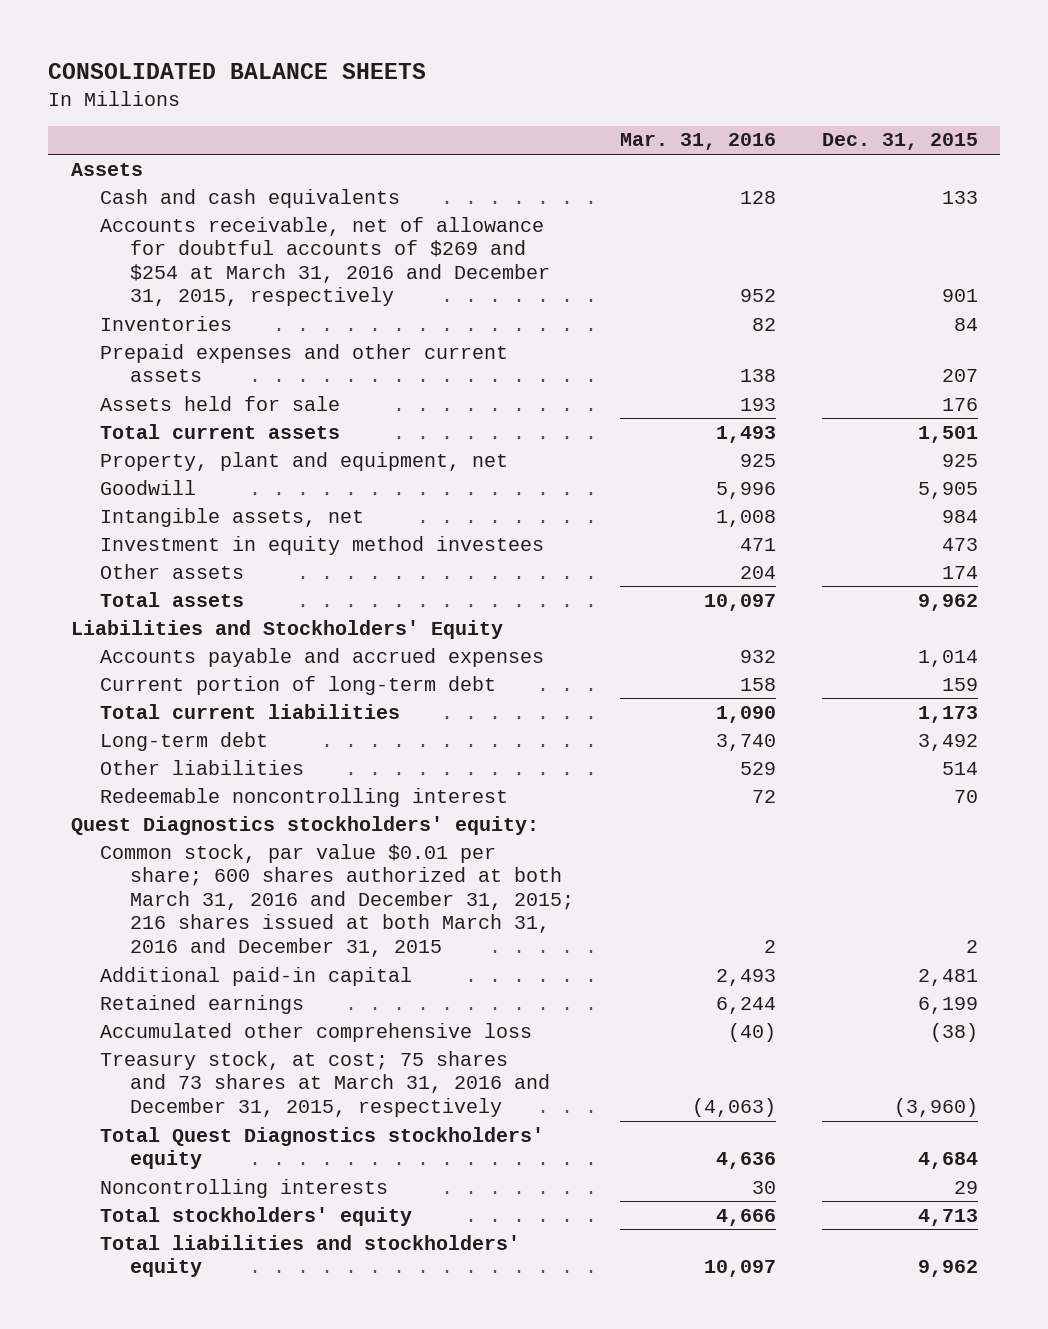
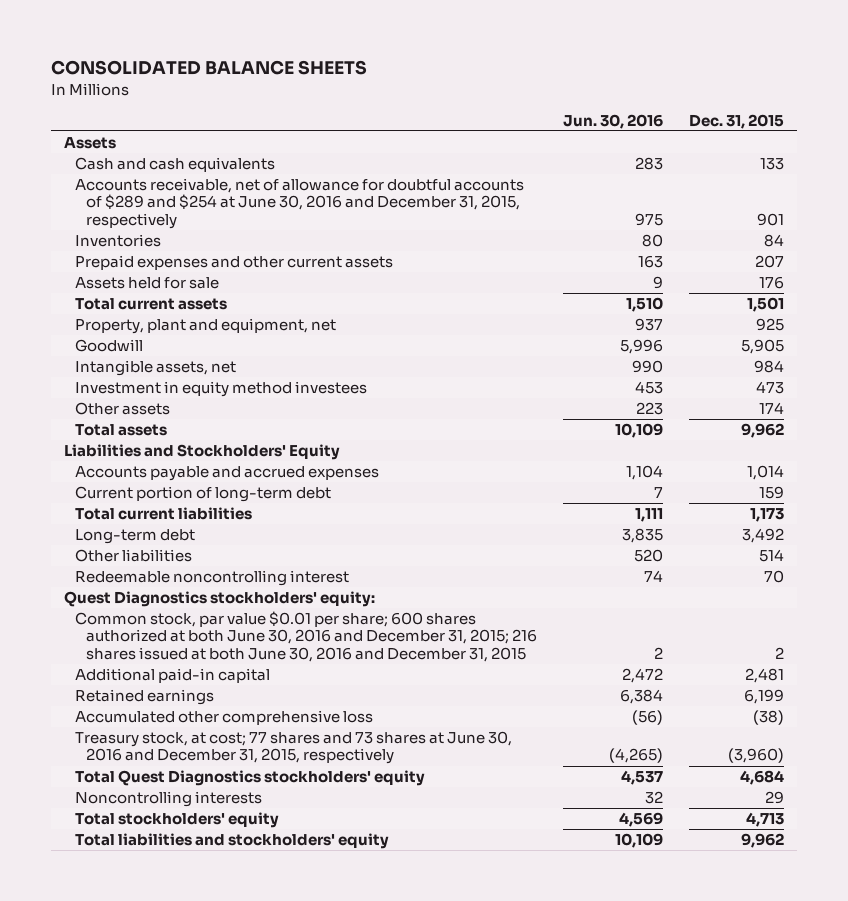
[619,133,776,151] Mar. 31, 2016 -> none
none -> [563,113,664,129] Jun. 30, 2016
[100,216,551,307] Accounts receivable, net of allowance for doubtful accounts of $269 and $254 at March 31, 2016 and December 31, 2015, respectively -> [75,178,525,229] Accounts receivable, net of allowance for doubtful accounts of $289 and $254 at June 30, 2016 and December 31, 2015, respectively
[100,843,575,958] Common stock, par value $0.01 per share; 600 shares authorized at both March 31, 2016 and December 31, 2015; 216 shares issued at both March 31, 2016 and December 31, 2015 -> [75,611,538,662] Common stock, par value $0.01 per share; 600 shares authorized at both June 30, 2016 and December 31, 2015; 216 shares issued at both June 30, 2016 and December 31, 2015
[100,1050,551,1117] Treasury stock, at cost; 75 shares and 73 shares at March 31, 2016 and December 31, 2015, respectively -> [75,731,513,765] Treasury stock, at cost; 77 shares and 73 shares at June 30, 2016 and December 31, 2015, respectively

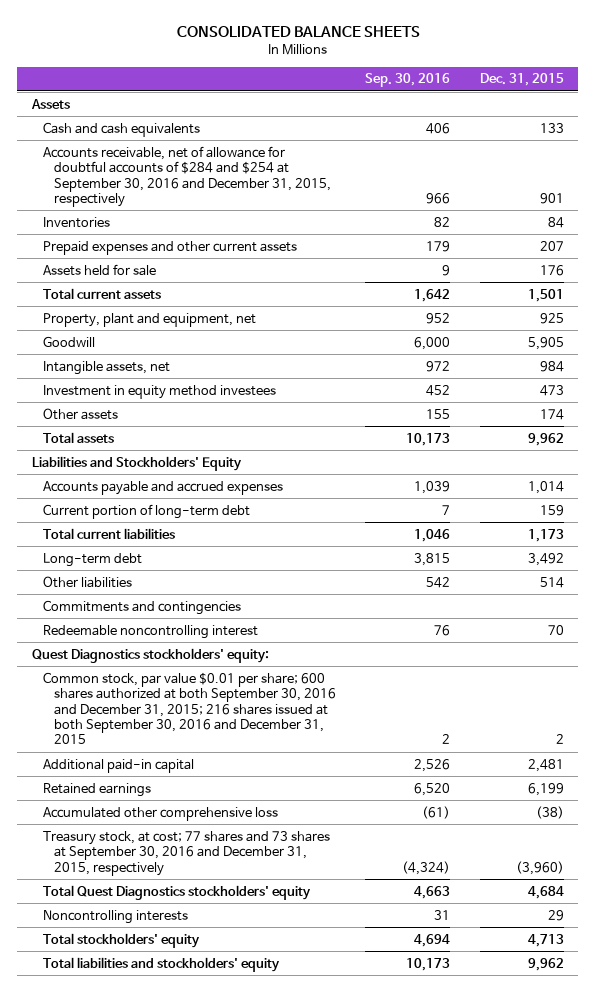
[563,113,664,129] Jun. 30, 2016 -> none
none -> [365,73,451,88] Sep. 30, 2016
[75,178,525,229] Accounts receivable, net of allowance for doubtful accounts of $289 and $254 at June 30, 2016 and December 31, 2015, respectively -> [42,145,331,207] Accounts receivable, net of allowance for doubtful accounts of $284 and $254 at September 30, 2016 and December 31, 2015, respectively
none -> [42,599,241,615] Commitments and contingencies
[75,611,538,662] Common stock, par value $0.01 per share; 600 shares authorized at both June 30, 2016 and December 31, 2015; 216 shares issued at both June 30, 2016 and December 31, 2015 -> [42,671,336,745] Common stock, par value $0.01 per share; 600 shares authorized at both September 30, 2016 and December 31, 2015; 216 shares issued at both September 30, 2016 and December 31, 2015
[75,731,513,765] Treasury stock, at cost; 77 shares and 73 shares at June 30, 2016 and December 31, 2015, respectively -> [42,830,330,876] Treasury stock, at cost; 77 shares and 73 shares at September 30, 2016 and December 31, 2015, respectively

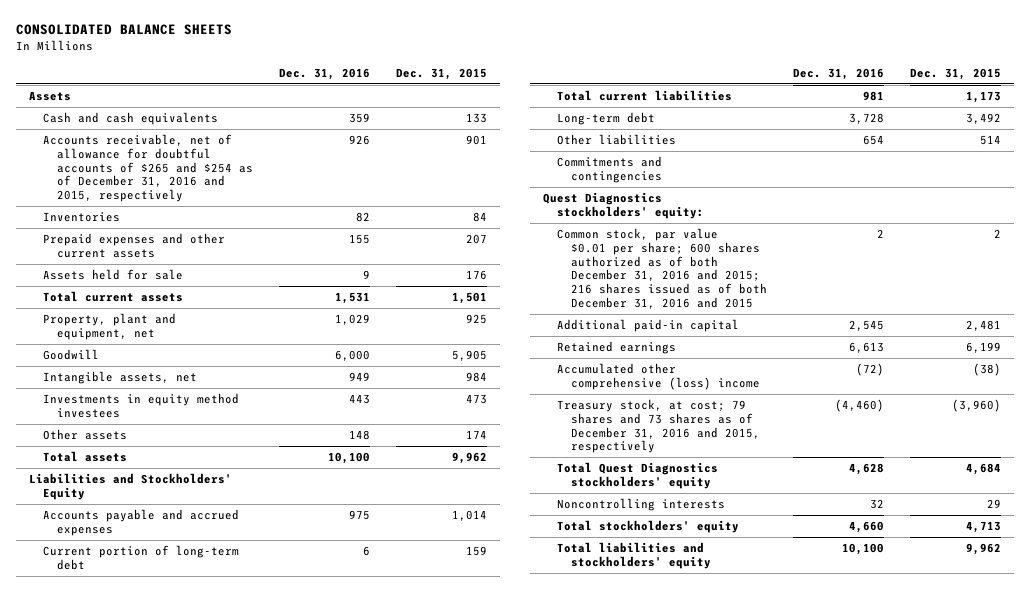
[365,73,451,88] Sep. 30, 2016 -> none
none -> [279,67,371,80] Dec. 31, 2016
[42,145,331,207] Accounts receivable, net of allowance for doubtful accounts of $284 and $254 at September 30, 2016 and December 31, 2015, respectively -> [43,133,254,203] Accounts receivable, net of allowance for doubtful accounts of $265 and $254 as of December 31, 2016 and 2015, respectively
[42,384,276,399] Investment in equity method investees -> [43,392,240,418] Investments in equity method investees
[42,624,258,639] Redeemable noncontrolling interest -> none
[42,671,336,745] Common stock, par value $0.01 per share; 600 shares authorized at both September 30, 2016 and December 31, 2015; 216 shares issued at both September 30, 2016 and December 31, 2015 -> [556,227,767,310] Common stock, par value $0.01 per share; 600 shares authorized as of both December 31, 2016 and 2015; 216 shares issued as of both December 31, 2016 and 2015
[42,806,278,821] Accumulated other comprehensive loss -> [556,362,760,390] Accumulated other comprehensive (loss) income
[42,830,330,876] Treasury stock, at cost; 77 shares and 73 shares at September 30, 2016 and December 31, 2015, respectively -> [556,398,760,454] Treasury stock, at cost; 79 shares and 73 shares as of December 31, 2016 and 2015, respectively

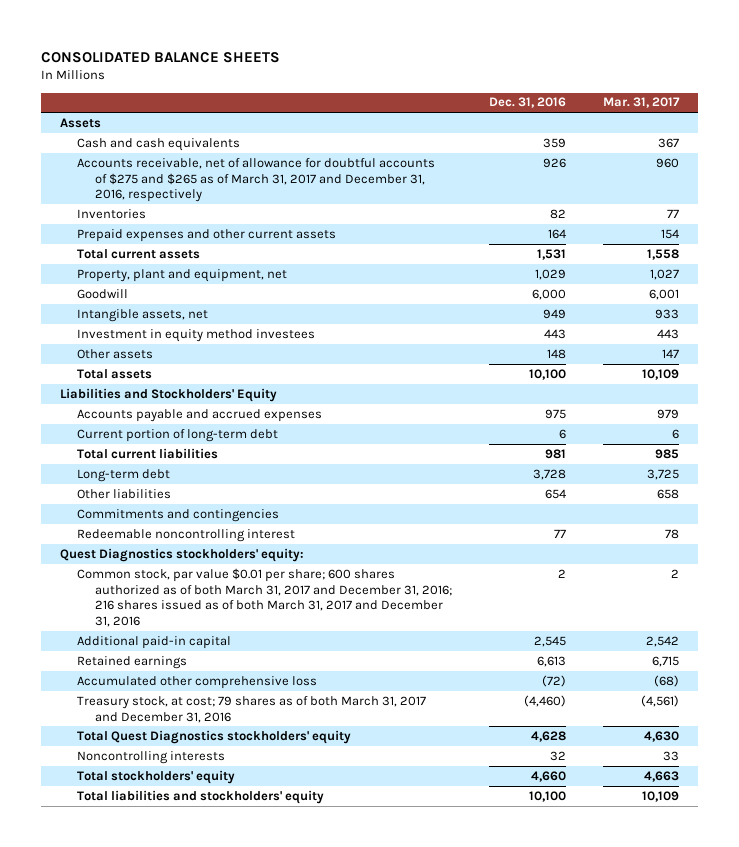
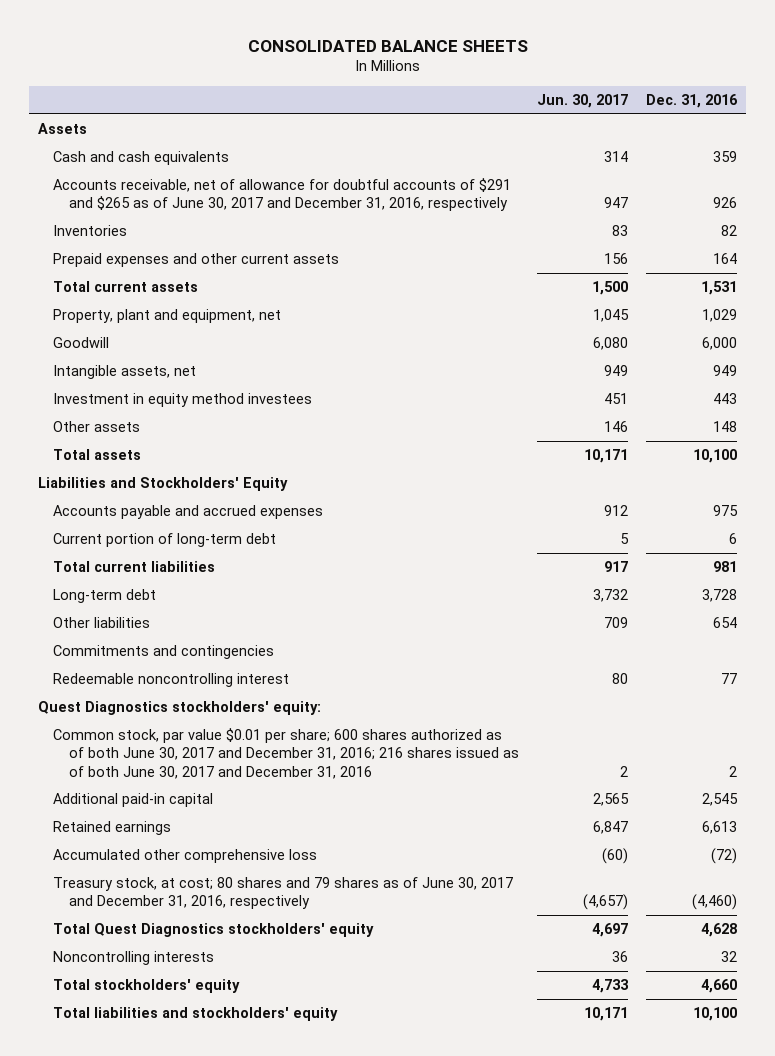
[603,97,681,109] Mar. 31, 2017 -> none
none -> [537,94,629,109] Jun. 30, 2017
[77,157,436,203] Accounts receivable, net of allowance for doubtful accounts of $275 and $265 as of March 31, 2017 and December 31, 2016, respectively -> [53,178,512,212] Accounts receivable, net of allowance for doubtful accounts of $291 and $265 as of June 30, 2017 and December 31, 2016, respectively
[77,567,453,628] Common stock, par value $0.01 per share; 600 shares authorized as of both March 31, 2017 and December 31, 2016; 216 shares issued as of both March 31, 2017 and December 31, 2016 -> [53,728,519,779] Common stock, par value $0.01 per share; 600 shares authorized as of both June 30, 2017 and December 31, 2016; 216 shares issued as of both June 30, 2017 and December 31, 2016
[77,695,427,723] Treasury stock, at cost; 79 shares as of both March 31, 2017 and December 31, 2016 -> [53,877,514,910] Treasury stock, at cost; 80 shares and 79 shares as of June 30, 2017 and December 31, 2016, respectively

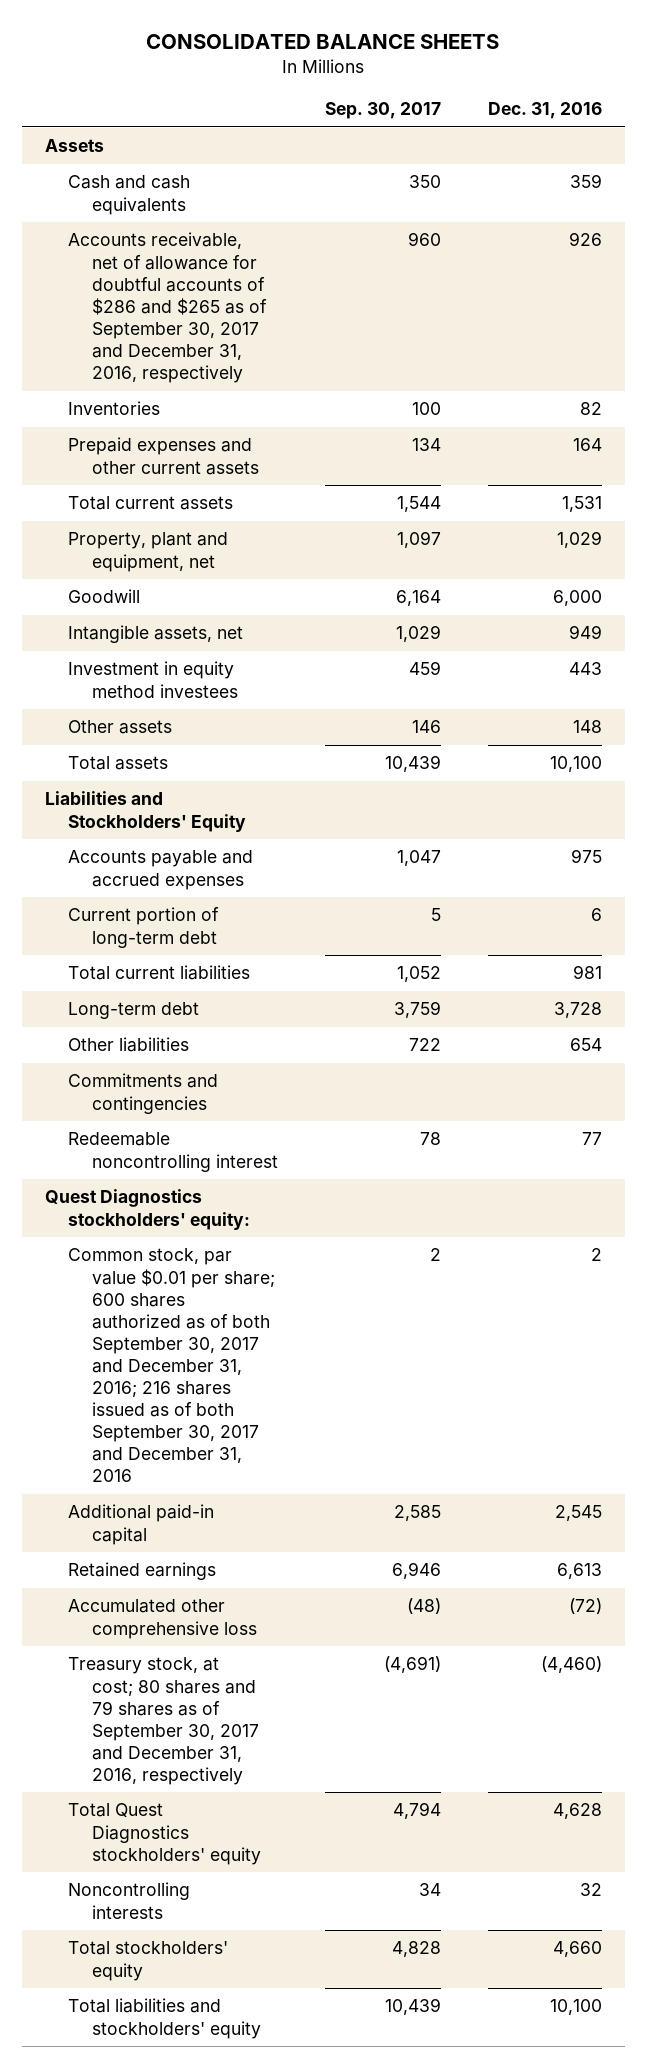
[537,94,629,109] Jun. 30, 2017 -> none
none -> [324,102,441,120] Sep. 30, 2017
[53,178,512,212] Accounts receivable, net of allowance for doubtful accounts of $291 and $265 as of June 30, 2017 and December 31, 2016, respectively -> [68,232,267,384] Accounts receivable, net of allowance for doubtful accounts of $286 and $265 as of September 30, 2017 and December 31, 2016, respectively
[53,728,519,779] Common stock, par value $0.01 per share; 600 shares authorized as of both June 30, 2017 and December 31, 2016; 216 shares issued as of both June 30, 2017 and December 31, 2016 -> [68,1248,275,1483] Common stock, par value $0.01 per share; 600 shares authorized as of both September 30, 2017 and December 31, 2016; 216 shares issued as of both September 30, 2017 and December 31, 2016
[53,877,514,910] Treasury stock, at cost; 80 shares and 79 shares as of June 30, 2017 and December 31, 2016, respectively -> [68,1657,259,1785] Treasury stock, at cost; 80 shares and 79 shares as of September 30, 2017 and December 31, 2016, respectively

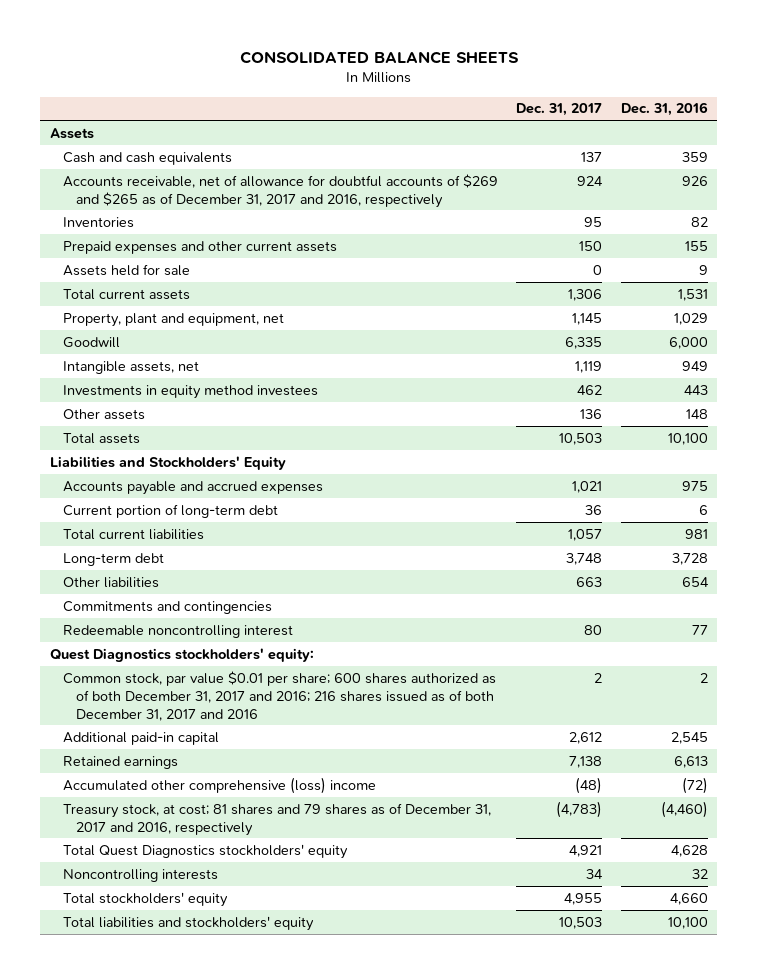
[324,102,441,120] Sep. 30, 2017 -> none
none -> [516,103,603,117] Dec. 31, 2017
[68,232,267,384] Accounts receivable, net of allowance for doubtful accounts of $286 and $265 as of September 30, 2017 and December 31, 2016, respectively -> [63,173,499,208] Accounts receivable, net of allowance for doubtful accounts of $269 and $265 as of December 31, 2017 and 2016, respectively
[572,438,602,452] 164 -> [684,240,708,251] 155
none -> [63,263,191,276] Assets held for sale
[68,661,238,698] Investment in equity method investees -> [63,384,319,399] Investments in equity method investees
[68,1248,275,1483] Common stock, par value $0.01 per share; 600 shares authorized as of both September 30, 2017 and December 31, 2016; 216 shares issued as of both September 30, 2017 and December 31, 2016 -> [63,670,497,721] Common stock, par value $0.01 per share; 600 shares authorized as of both December 31, 2017 and 2016; 216 shares issued as of both December 31, 2017 and 2016
[68,1599,257,1639] Accumulated other comprehensive loss -> [63,776,377,794] Accumulated other comprehensive (loss) income
[68,1657,259,1785] Treasury stock, at cost; 80 shares and 79 shares as of September 30, 2017 and December 31, 2016, respectively -> [63,802,492,836] Treasury stock, at cost; 81 shares and 79 shares as of December 31, 2017 and 2016, respectively

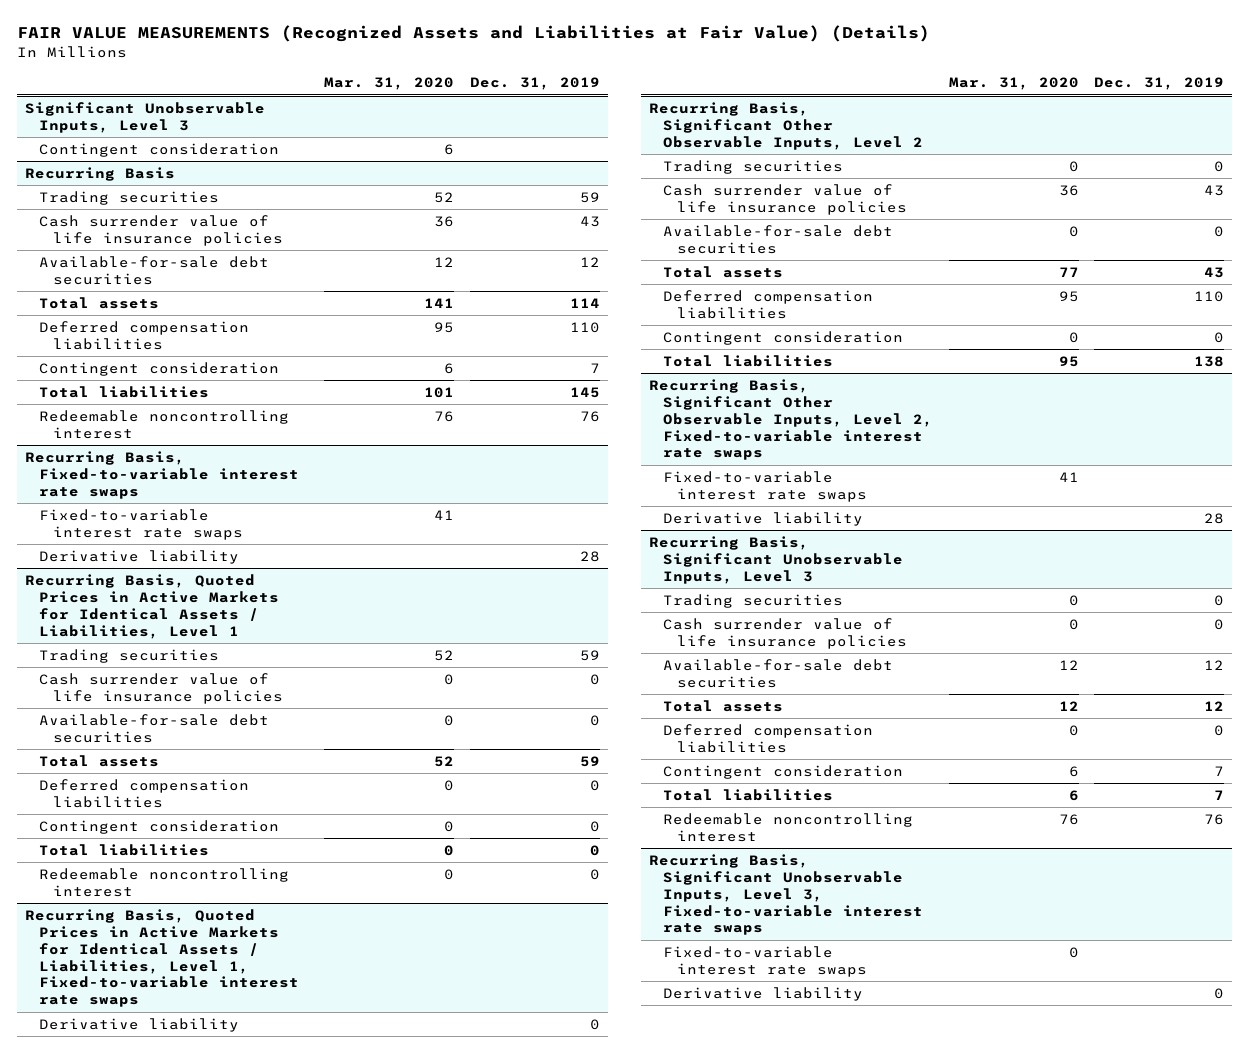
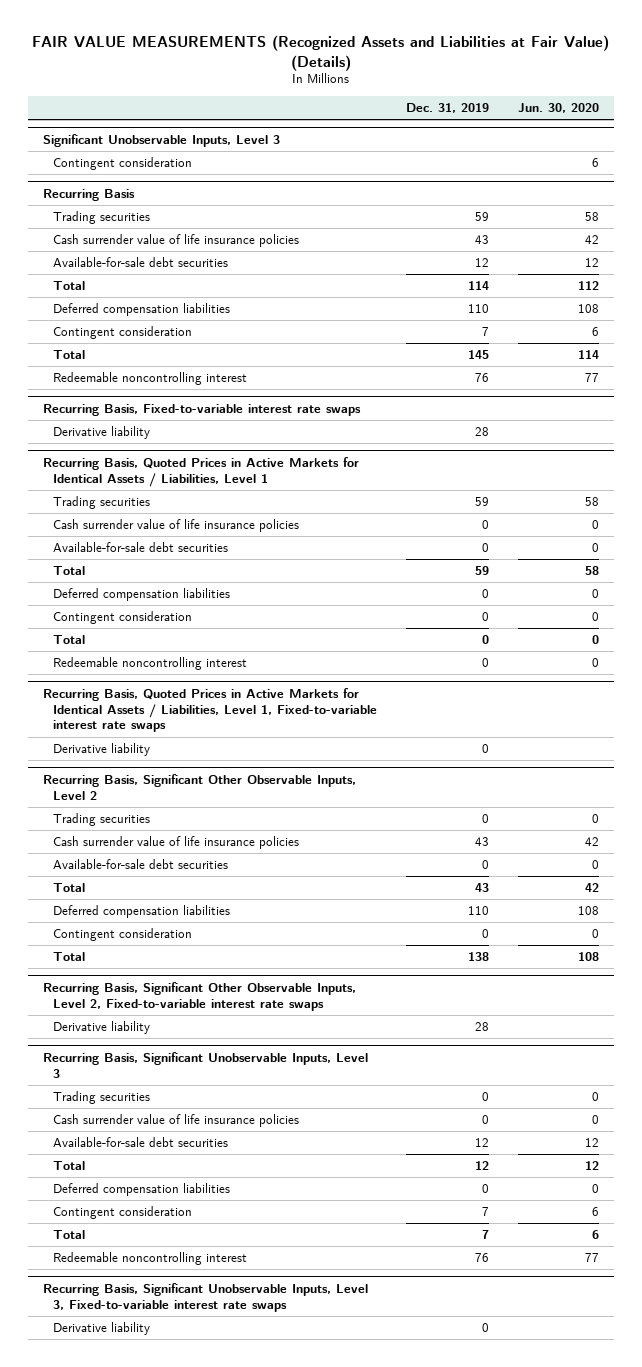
[324,77,455,91] Mar. 31, 2020 -> none
none -> [518,102,600,113] Jun. 30, 2020
[39,296,160,309] Total assets -> [52,281,85,291] Total
[39,385,210,398] Total liabilities -> [52,350,85,360] Total
[39,508,244,540] Fixed-to-variable interest rate swaps -> none
[39,754,160,767] Total assets -> [52,566,85,576] Total
[39,843,210,856] Total liabilities -> [52,635,85,645] Total
[663,265,784,278] Total assets -> [52,883,85,893] Total
[663,354,834,367] Total liabilities -> [52,952,85,962] Total
[663,470,868,502] Fixed-to-variable interest rate swaps -> none
[663,699,784,712] Total assets -> [52,1161,85,1171] Total
[663,788,834,801] Total liabilities -> [52,1230,85,1240] Total
[663,945,868,977] Fixed-to-variable interest rate swaps -> none

